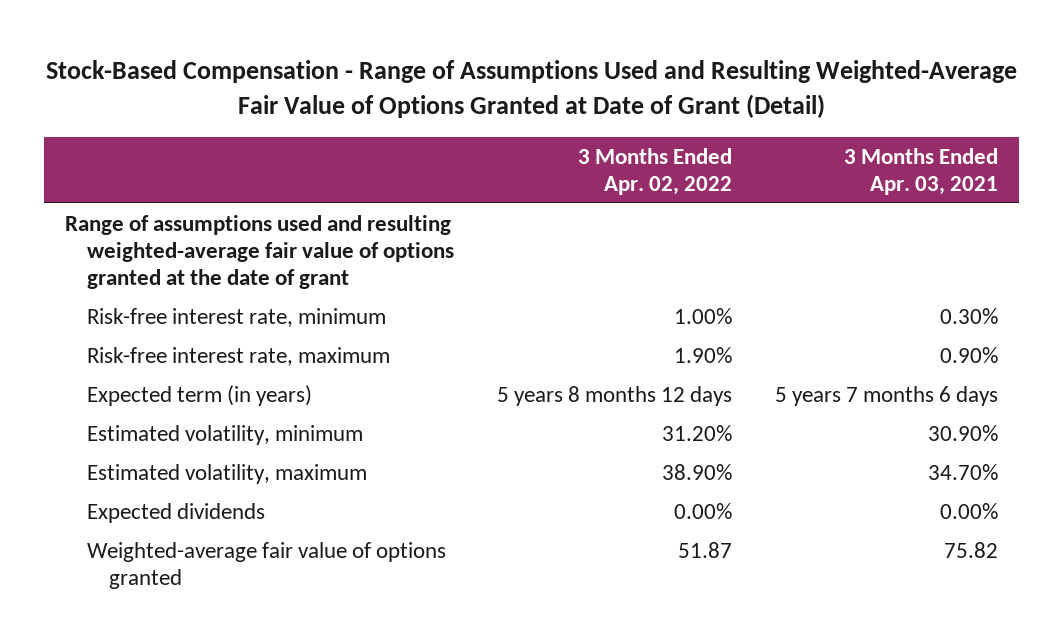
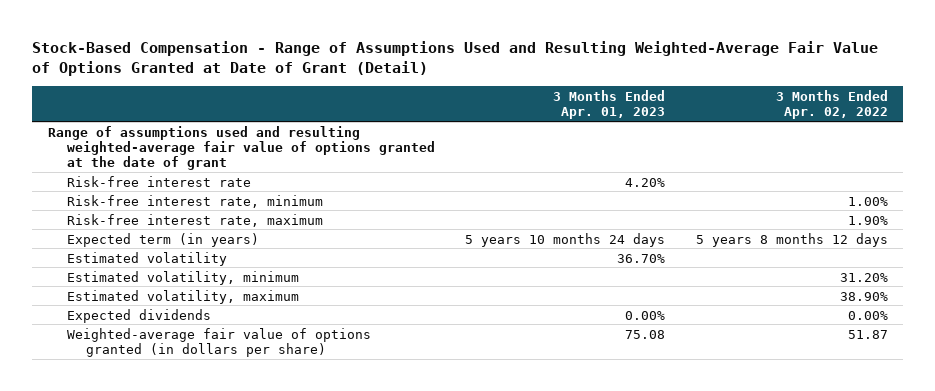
[843,147,998,195] 3 Months Ended Apr. 03, 2021 -> none
none -> [553,90,666,120] 3 Months Ended Apr. 01, 2023
none -> [66,175,251,187] Risk-free interest rate
none -> [66,251,227,266] Estimated volatility
[87,541,447,589] Weighted-average fair value of options granted -> [66,327,371,357] Weighted-average fair value of options granted (in dollars per share)

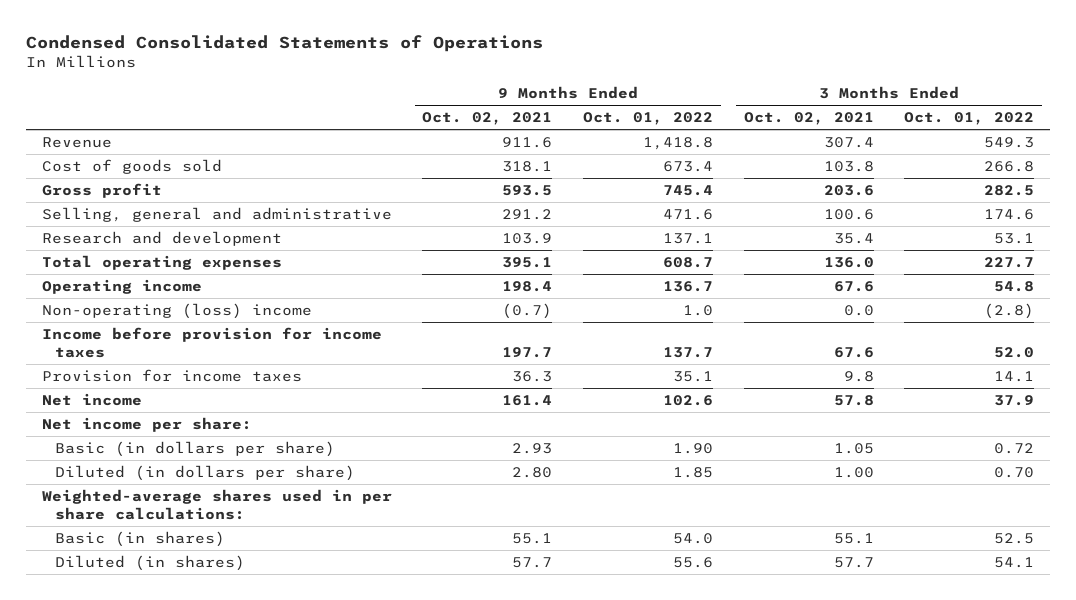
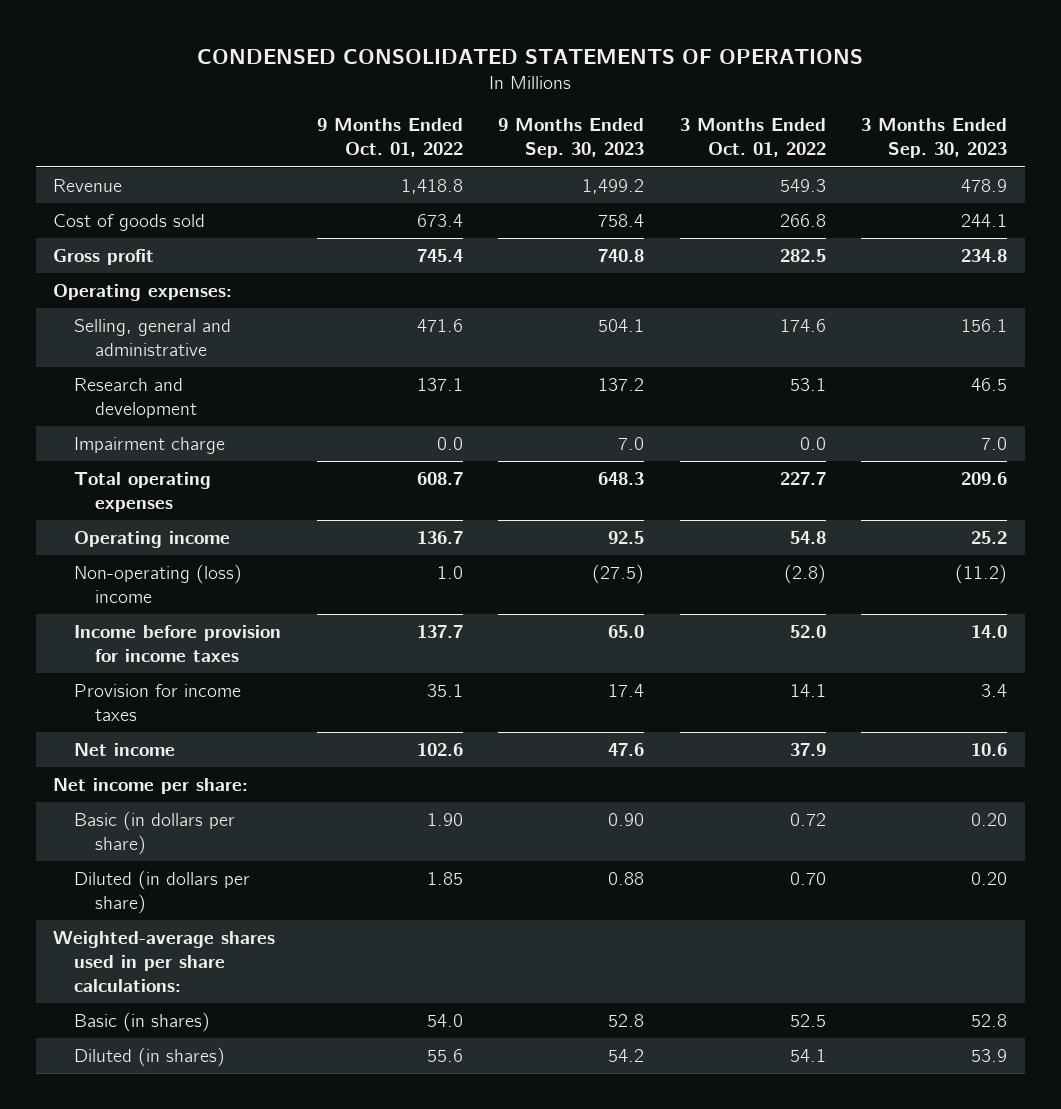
[26,35,544,53] Condensed Consolidated Statements of Operations -> [197,49,864,65] CONDENSED CONSOLIDATED STATEMENTS OF OPERATIONS
[422,112,553,126] Oct. 02, 2021 -> none
[743,112,874,126] Oct. 02, 2021 -> none
none -> [498,118,645,159] 9 Months Ended Sep. 30, 2023
none -> [861,118,1008,159] 3 Months Ended Sep. 30, 2023
none -> [53,283,233,301] Operating expenses:
none -> [74,436,226,454] Impairment charge

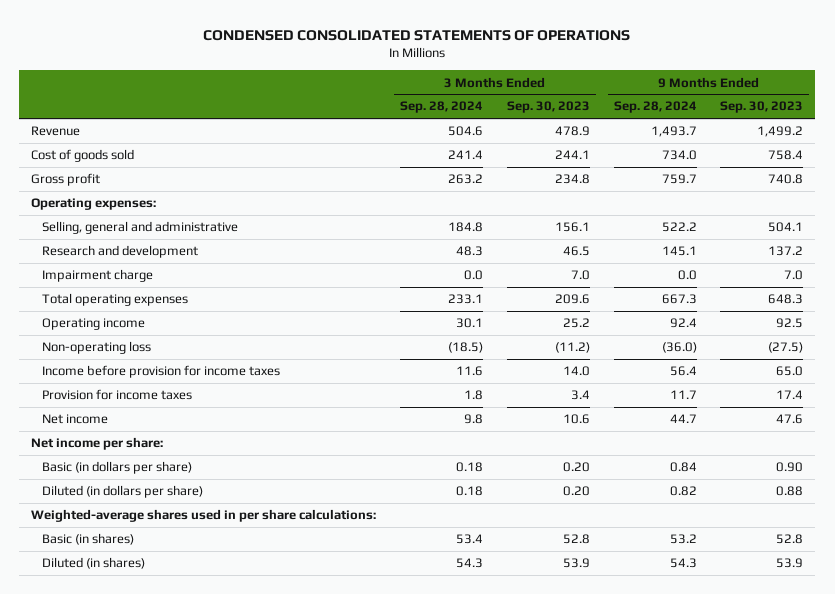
[316,118,463,158] 9 Months Ended Oct. 01, 2022 -> none
[679,118,826,158] 3 Months Ended Oct. 01, 2022 -> none
none -> [399,101,483,114] Sep. 28, 2024
none -> [613,101,697,114] Sep. 28, 2024
[74,563,243,603] Non-operating (loss) income -> [41,341,151,355] Non-operating loss
[608,1048,645,1062] 54.2 -> [776,558,804,569] 53.9

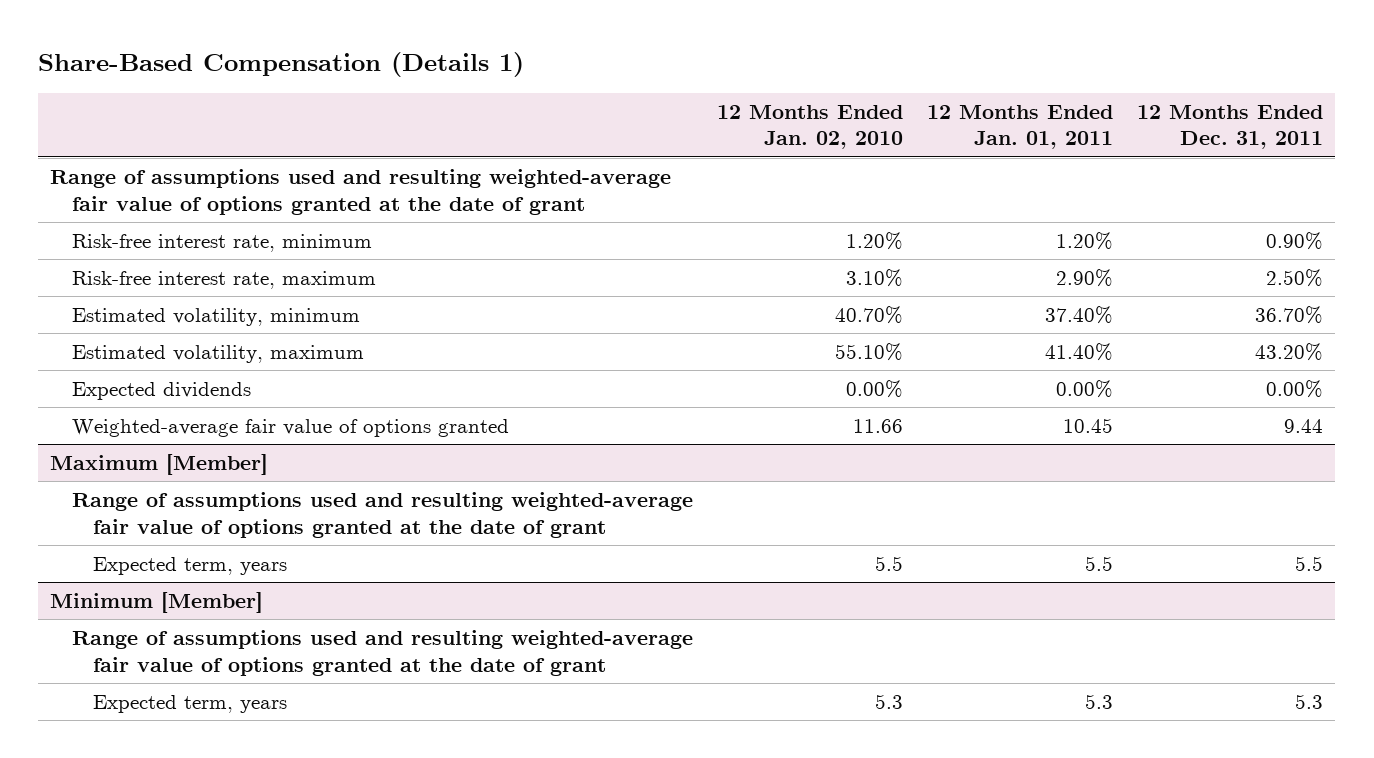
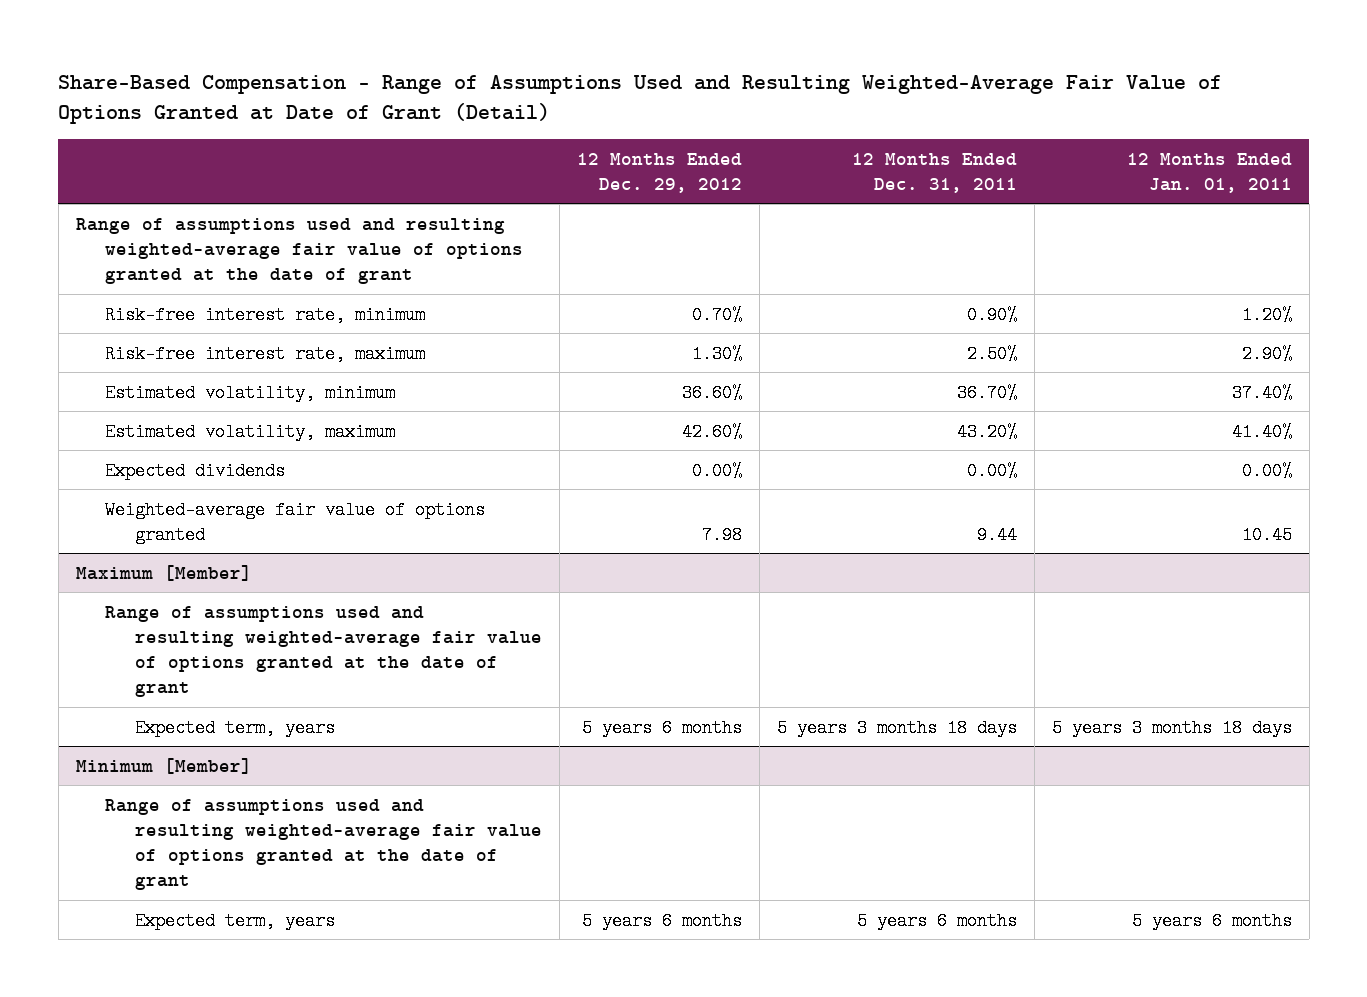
[38,52,525,78] Share-Based Compensation (Details 1) -> [58,74,1223,125] Share-Based Compensation - Range of Assumptions Used and Resulting Weighted-Average Fair Value of Options Granted at Date of Grant (Detail)
[716,104,903,150] 12 Months Ended Jan. 02, 2010 -> none
none -> [576,152,742,193] 12 Months Ended Dec. 29, 2012
[1085,556,1114,572] 5.5 -> [1051,718,1292,737] 5 years 3 months 18 days
[1295,556,1324,572] 5.5 -> [776,718,1017,737] 5 years 3 months 18 days
[1085,694,1114,710] 5.3 -> [1131,911,1292,930] 5 years 6 months
[1295,694,1324,710] 5.3 -> [856,911,1017,930] 5 years 6 months

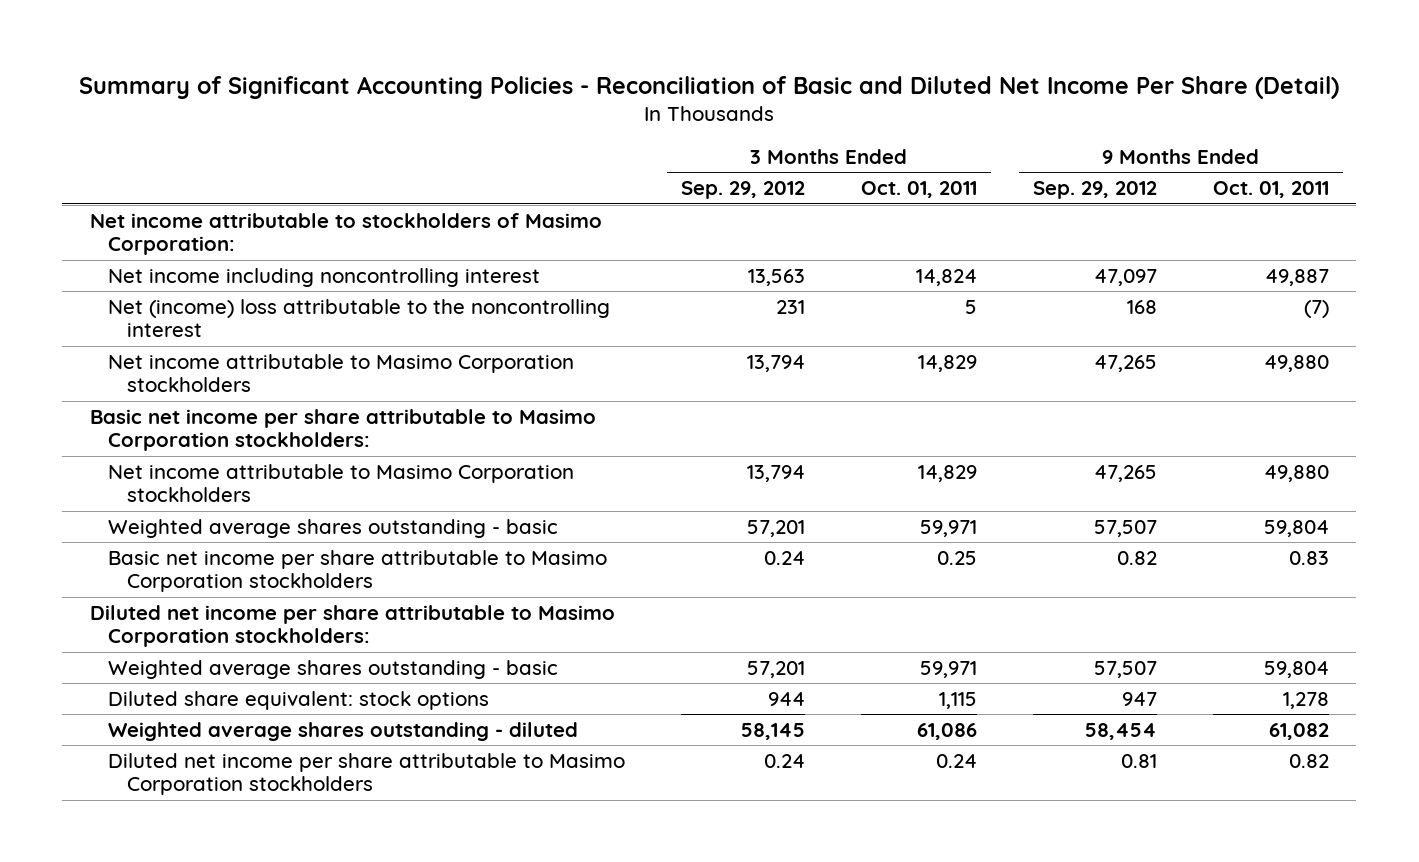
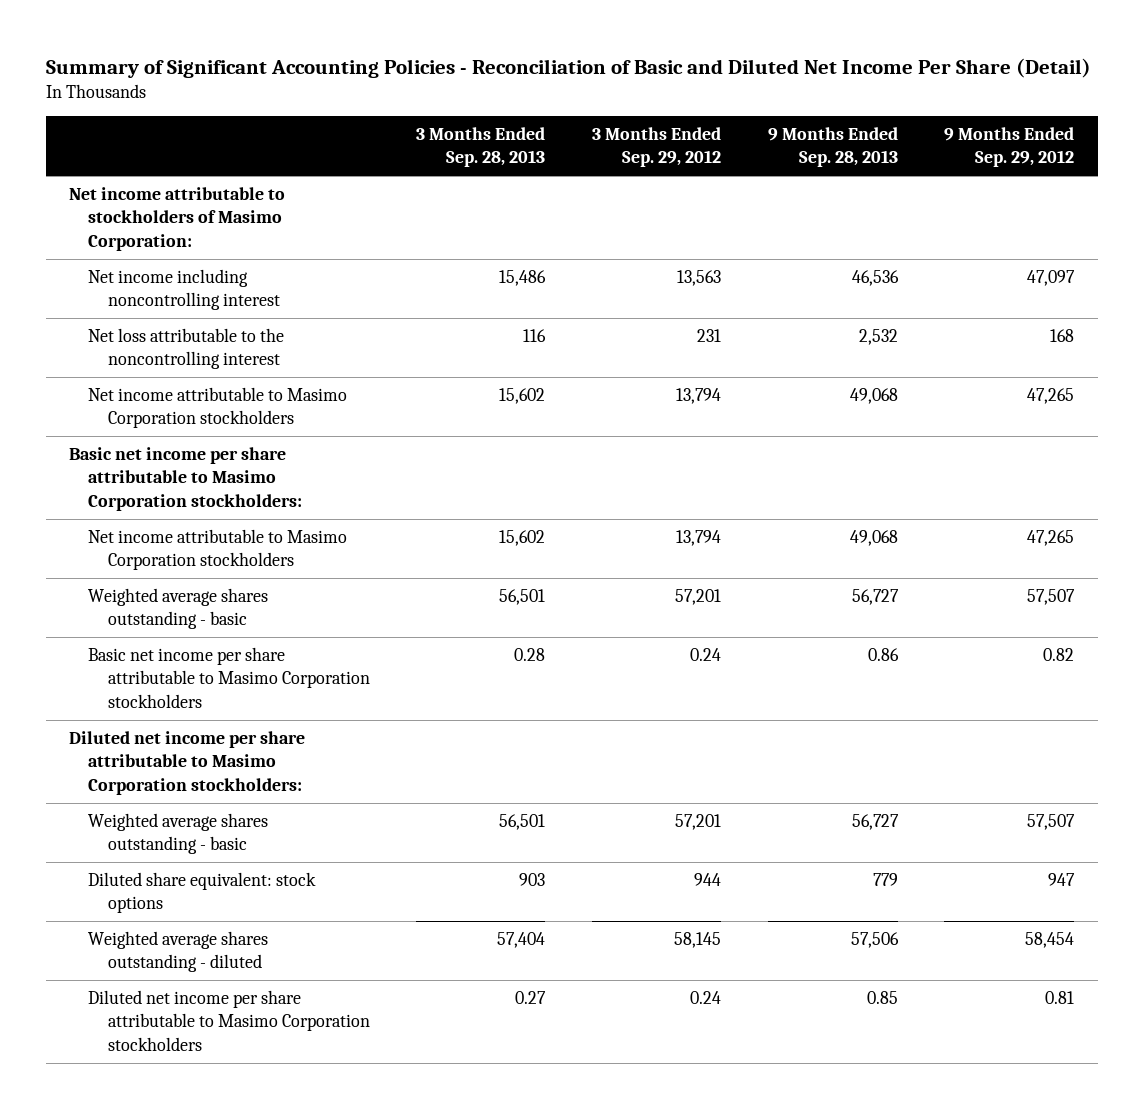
[860,181,977,199] Oct. 01, 2011 -> none
[1212,181,1329,199] Oct. 01, 2011 -> none
none -> [416,127,546,168] 3 Months Ended Sep. 28, 2013
none -> [767,127,898,168] 9 Months Ended Sep. 28, 2013
[108,298,611,338] Net (income) loss attributable to the noncontrolling interest -> [88,328,285,370] Net loss attributable to the noncontrolling interest

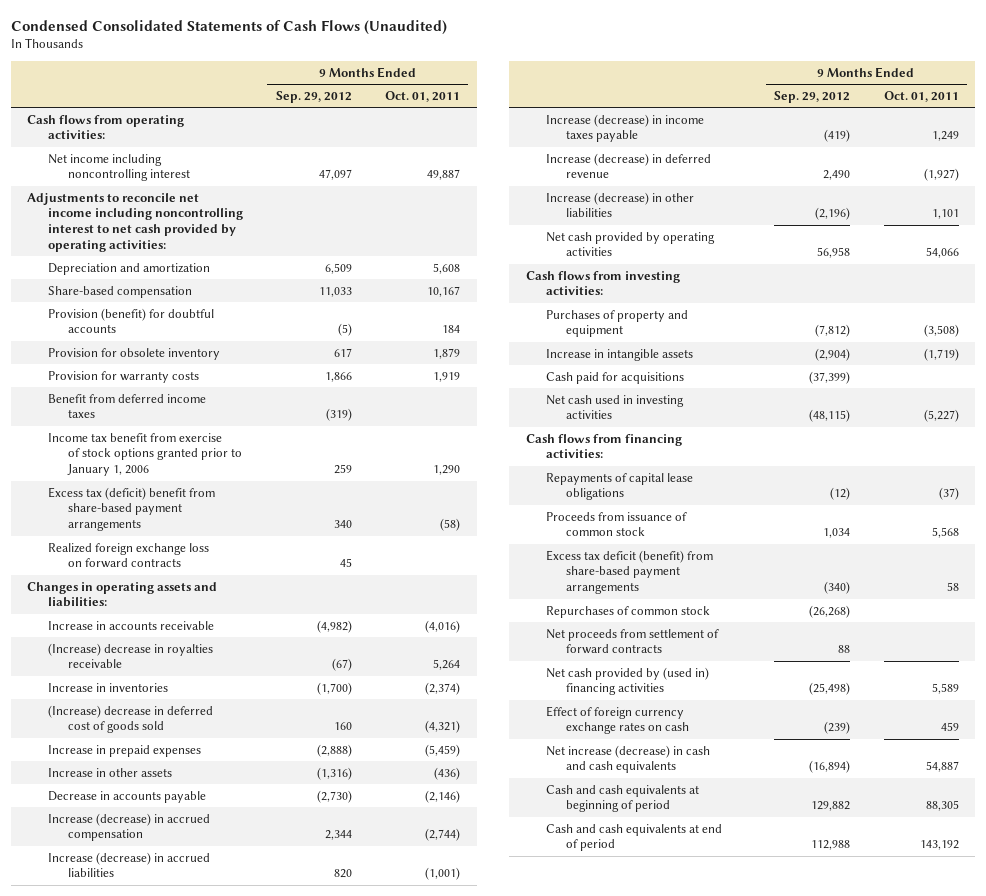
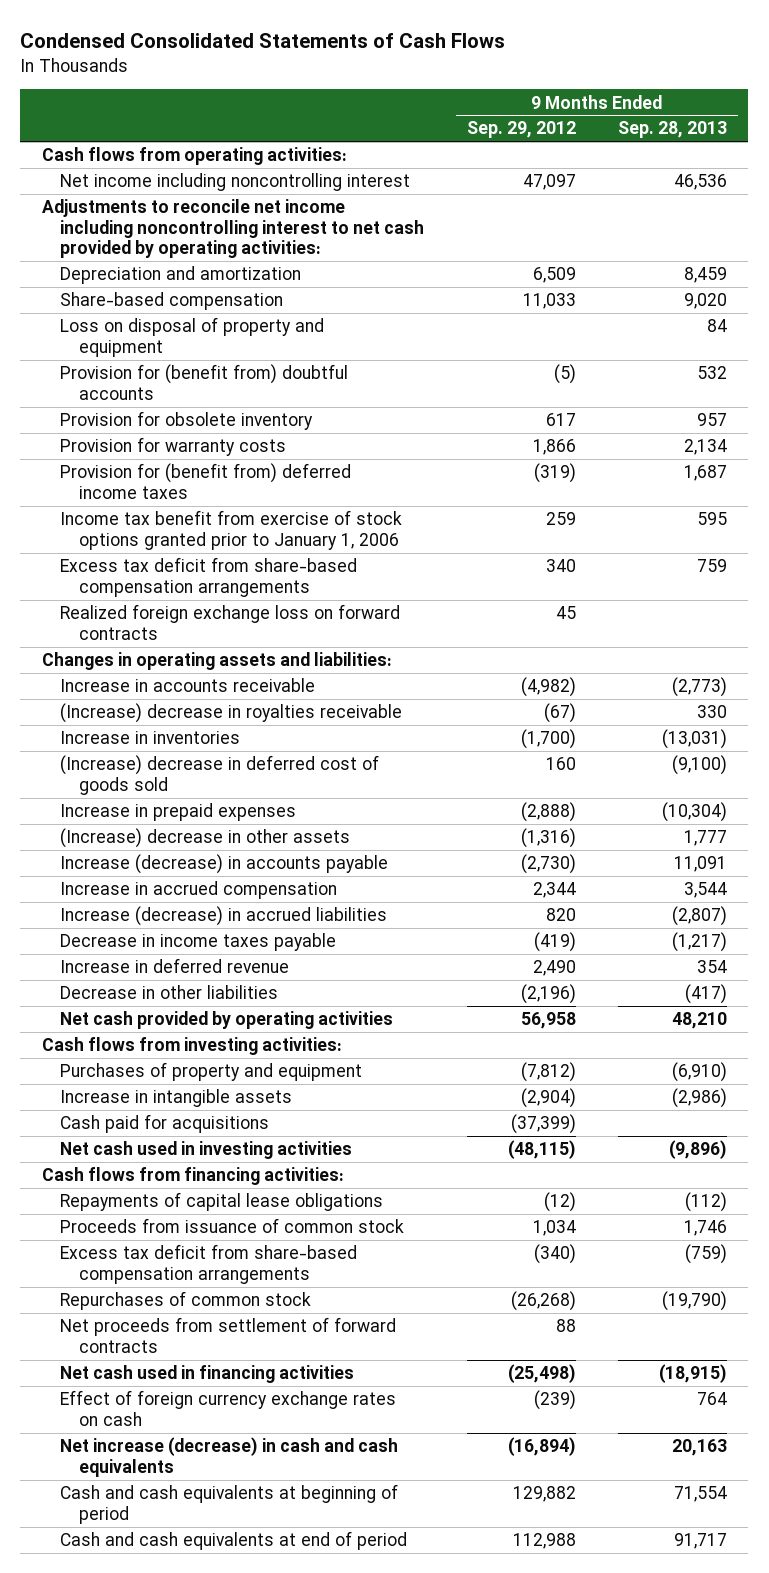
[10,19,447,35] Condensed Consolidated Statements of Cash Flows (Unaudited) -> [20,32,506,48] Condensed Consolidated Statements of Cash Flows
[385,90,461,102] Oct. 01, 2011 -> none
none -> [618,121,728,139] Sep. 28, 2013
none -> [60,317,325,357] Loss on disposal of property and equipment
[47,307,214,334] Provision (benefit) for doubtful accounts -> [60,364,349,400] Provision for (benefit from) doubtful accounts
[47,393,206,419] Benefit from deferred income taxes -> [60,463,352,499] Provision for (benefit from) deferred income taxes
[47,486,215,532] Excess tax (deficit) benefit from share-based payment arrangements -> [60,557,358,597] Excess tax deficit from share-based compensation arrangements
[47,767,172,777] Increase in other assets -> [60,828,351,849] (Increase) decrease in other assets
[47,790,206,803] Decrease in accounts payable -> [60,854,389,875] Increase (decrease) in accounts payable
[47,812,210,842] Increase (decrease) in accrued compensation -> [60,881,338,900] Increase in accrued compensation
[545,113,704,143] Increase (decrease) in income taxes payable -> [60,933,337,952] Decrease in income taxes payable
[545,152,711,179] Increase (decrease) in deferred revenue -> [60,958,290,974] Increase in deferred revenue
[545,191,694,218] Increase (decrease) in other liabilities -> [60,985,279,1000] Decrease in other liabilities
[545,549,713,595] Excess tax deficit (benefit) from share-based payment arrangements -> [60,1244,358,1284] Excess tax deficit from share-based compensation arrangements
[545,666,709,696] Net cash provided by (used in) financing activities -> [60,1365,355,1384] Net cash used in financing activities

